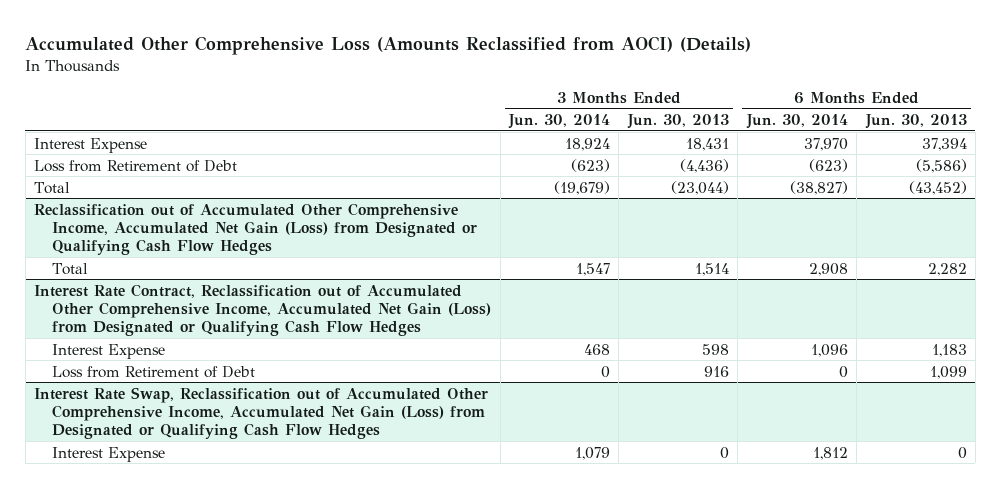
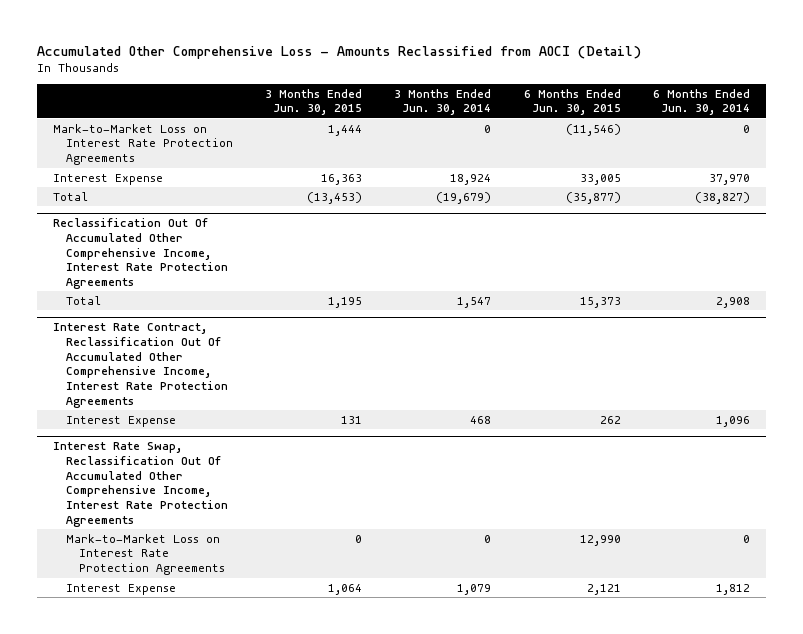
[25,35,752,55] Accumulated Other Comprehensive Loss (Amounts Reclassified from AOCI) (Details) -> [36,45,641,59] Accumulated Other Comprehensive Loss - Amounts Reclassified from AOCI (Detail)
[626,114,729,130] Jun. 30, 2013 -> none
[864,114,967,130] Jun. 30, 2013 -> none
none -> [265,88,363,116] 3 Months Ended Jun. 30, 2015
none -> [523,88,621,116] 6 Months Ended Jun. 30, 2015
none -> [53,123,233,166] Mark-to-Market Loss on Interest Rate Protection Agreements
[34,159,238,172] Loss from Retirement of Debt -> none
[34,202,478,255] Reclassification out of Accumulated Other Comprehensive Income, Accumulated Net Gain (Loss) from Designated or Qualifying Cash Flow Hedges -> none
none -> [53,218,228,290] Reclassification Out Of Accumulated Other Comprehensive Income, Interest Rate Protection Agreements
[34,283,492,336] Interest Rate Contract, Reclassification out of Accumulated Other Comprehensive Income, Accumulated Net Gain (Loss) from Designated or Qualifying Cash Flow Hedges -> none
none -> [53,323,228,408] Interest Rate Contract, Reclassification Out Of Accumulated Other Comprehensive Income, Interest Rate Protection Agreements
[52,365,256,378] Loss from Retirement of Debt -> none
[34,386,489,439] Interest Rate Swap, Reclassification out of Accumulated Other Comprehensive Income, Accumulated Net Gain (Loss) from Designated or Qualifying Cash Flow Hedges -> none
none -> [53,442,228,527] Interest Rate Swap, Reclassification Out Of Accumulated Other Comprehensive Income, Interest Rate Protection Agreements
none -> [65,533,225,576] Mark-to-Market Loss on Interest Rate Protection Agreements

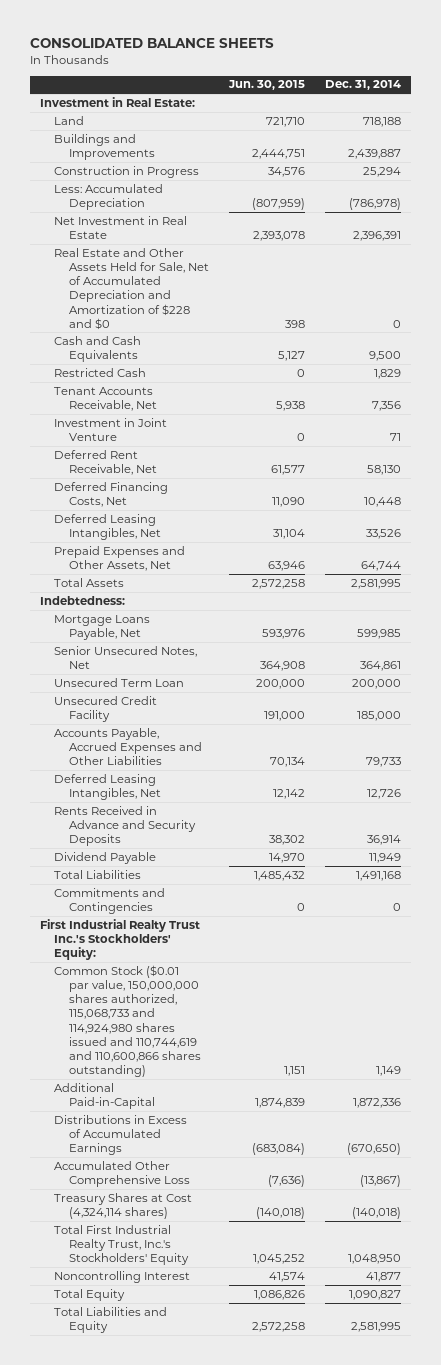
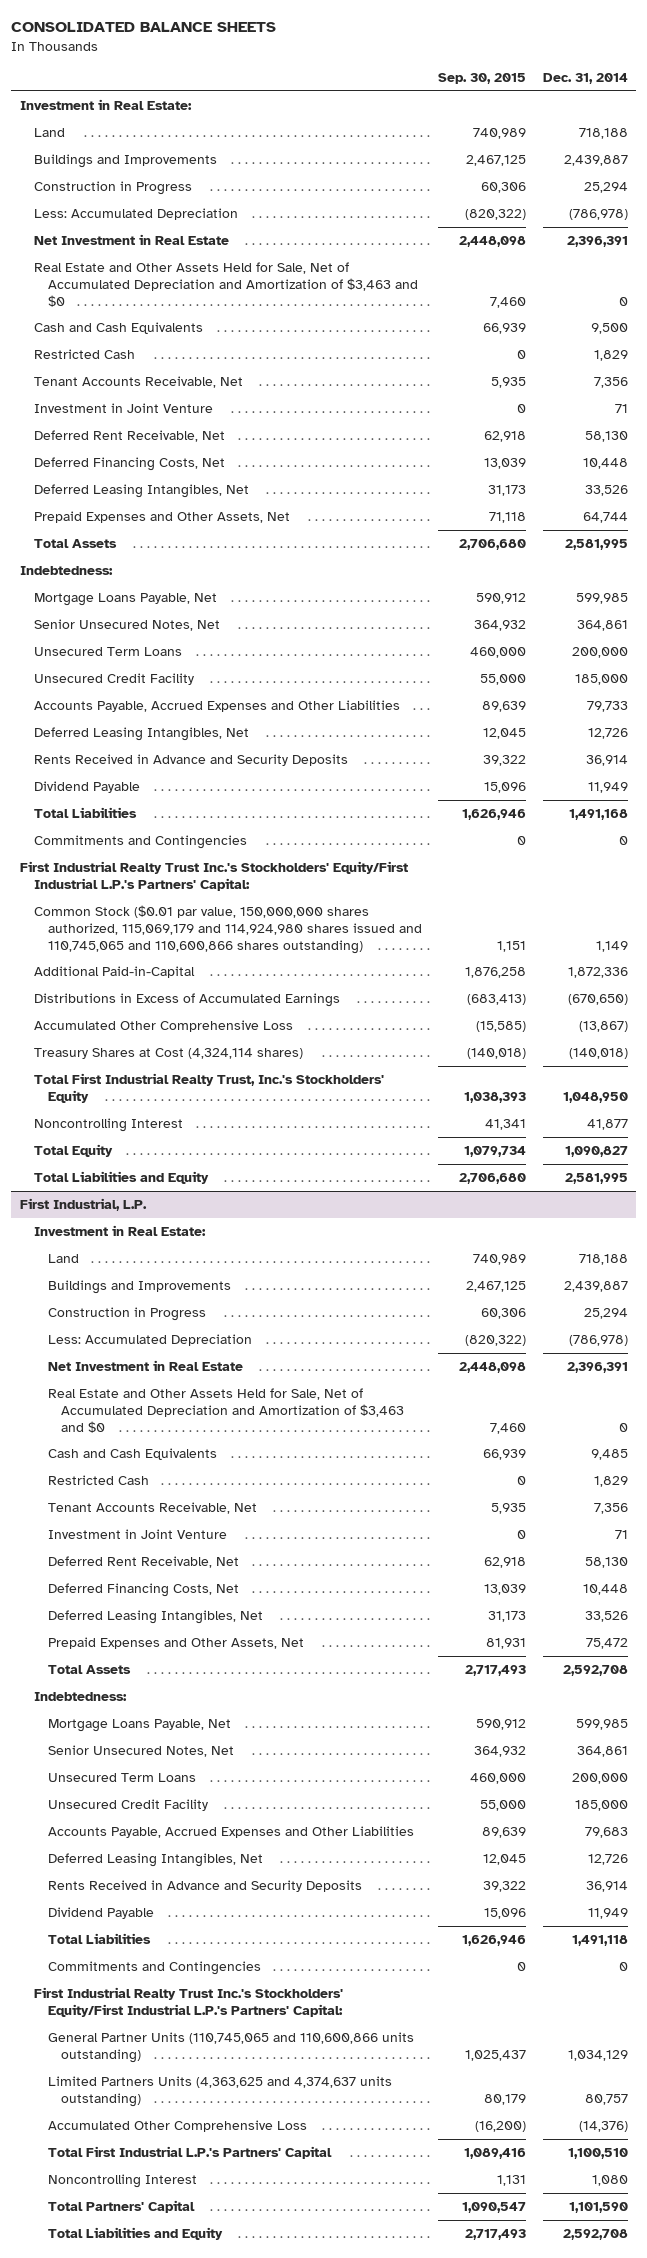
[227,80,305,91] Jun. 30, 2015 -> none
none -> [438,72,527,84] Sep. 30, 2015
[54,247,209,330] Real Estate and Other Assets Held for Sale, Net of Accumulated Depreciation and Amortization of $228 and $0 -> [33,261,418,307] Real Estate and Other Assets Held for Sale, Net of Accumulated Depreciation and Amortization of $3,463 and $0
[54,677,185,687] Unsecured Term Loan -> [33,646,182,656] Unsecured Term Loans
[40,918,201,961] First Industrial Realty Trust Inc.'s Stockholders' Equity: -> [19,860,408,891] First Industrial Realty Trust Inc.'s Stockholders' Equity/First Industrial L.P.'s Partners' Capital:
[54,964,201,1078] Common Stock ($0.01 par value, 150,000,000 shares authorized, 115,068,733 and 114,924,980 shares issued and 110,744,619 and 110,600,866 shares outstanding) -> [33,904,422,954] Common Stock ($0.01 par value, 150,000,000 shares authorized, 115,069,179 and 114,924,980 shares issued and 110,745,065 and 110,600,866 shares outstanding)
none -> [19,1197,147,1211] First Industrial, L.P.
none -> [33,1224,206,1236] Investment in Real Estate:
none -> [47,1253,79,1263] Land
none -> [47,1279,231,1294] Buildings and Improvements
none -> [47,1306,206,1321] Construction in Progress
none -> [47,1333,252,1346] Less: Accumulated Depreciation
none -> [47,1359,243,1371] Net Investment in Real Estate
none -> [47,1387,405,1433] Real Estate and Other Assets Held for Sale, Net of Accumulated Depreciation and Amortization of $3,463 and $0
none -> [47,1447,217,1460] Cash and Cash Equivalents
none -> [47,1474,149,1485] Restricted Cash
none -> [47,1501,257,1514] Tenant Accounts Receivable, Net
none -> [47,1528,227,1539] Investment in Joint Venture
none -> [47,1555,239,1568] Deferred Rent Receivable, Net
none -> [47,1582,239,1597] Deferred Financing Costs, Net
none -> [47,1609,263,1624] Deferred Leasing Intangibles, Net
none -> [47,1636,304,1649] Prepaid Expenses and Other Assets, Net
none -> [47,1664,131,1674] Total Assets
none -> [33,1691,127,1701] Indebtedness:
none -> [47,1718,231,1732] Mortgage Loans Payable, Net
none -> [47,1744,234,1757] Senior Unsecured Notes, Net
none -> [47,1772,196,1782] Unsecured Term Loans
none -> [47,1798,208,1811] Unsecured Credit Facility
none -> [47,1825,414,1838] Accounts Payable, Accrued Expenses and Other Liabilities
none -> [47,1852,263,1867] Deferred Leasing Intangibles, Net
none -> [47,1879,362,1892] Rents Received in Advance and Security Deposits
none -> [47,1906,154,1919] Dividend Payable
none -> [47,1932,151,1944] Total Liabilities
none -> [47,1960,261,1975] Commitments and Contingencies
none -> [33,1986,343,2017] First Industrial Realty Trust Inc.'s Stockholders' Equity/First Industrial L.P.'s Partners' Capital:
none -> [47,2031,414,2063] General Partner Units (110,745,065 and 110,600,866 units outstanding)
none -> [47,2075,392,2107] Limited Partners Units (4,363,625 and 4,374,637 units outstanding)
none -> [47,2119,307,2132] Accumulated Other Comprehensive Loss
none -> [47,2145,332,2159] Total First Industrial L.P.'s Partners' Capital
none -> [47,2173,197,2188] Noncontrolling Interest
none -> [47,2199,195,2213] Total Partners' Capital
none -> [47,2226,223,2240] Total Liabilities and Equity

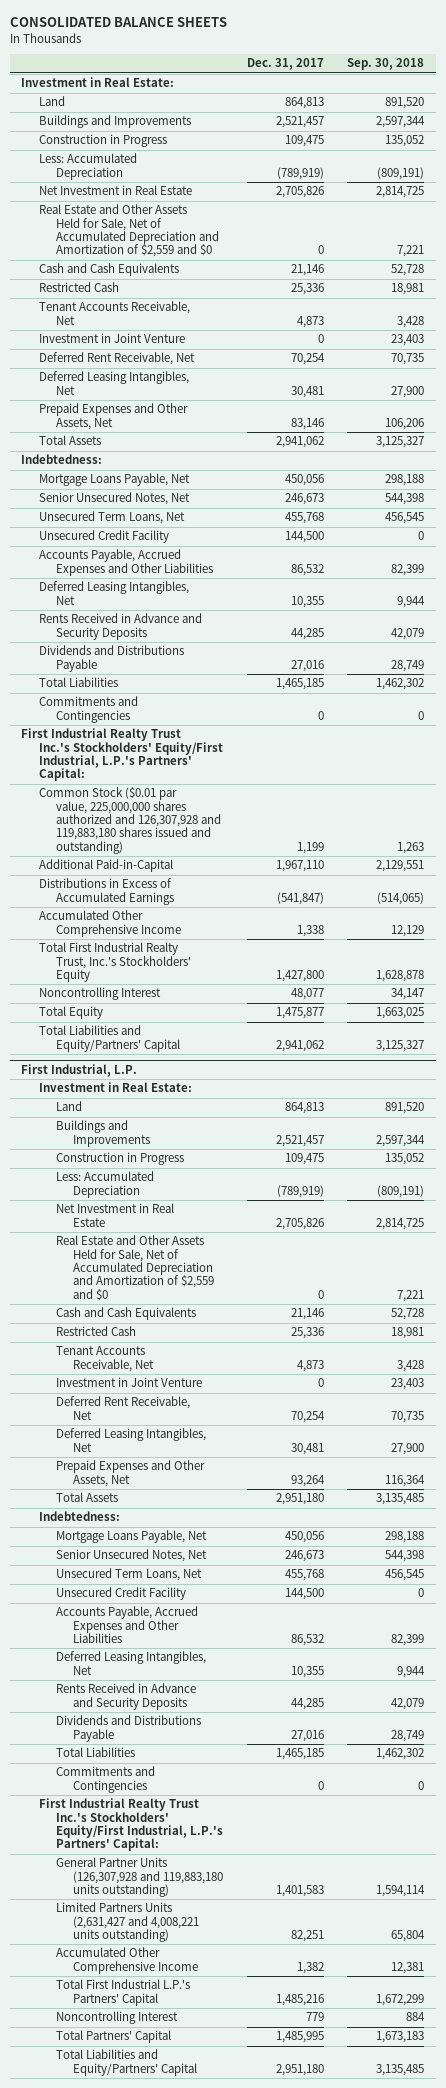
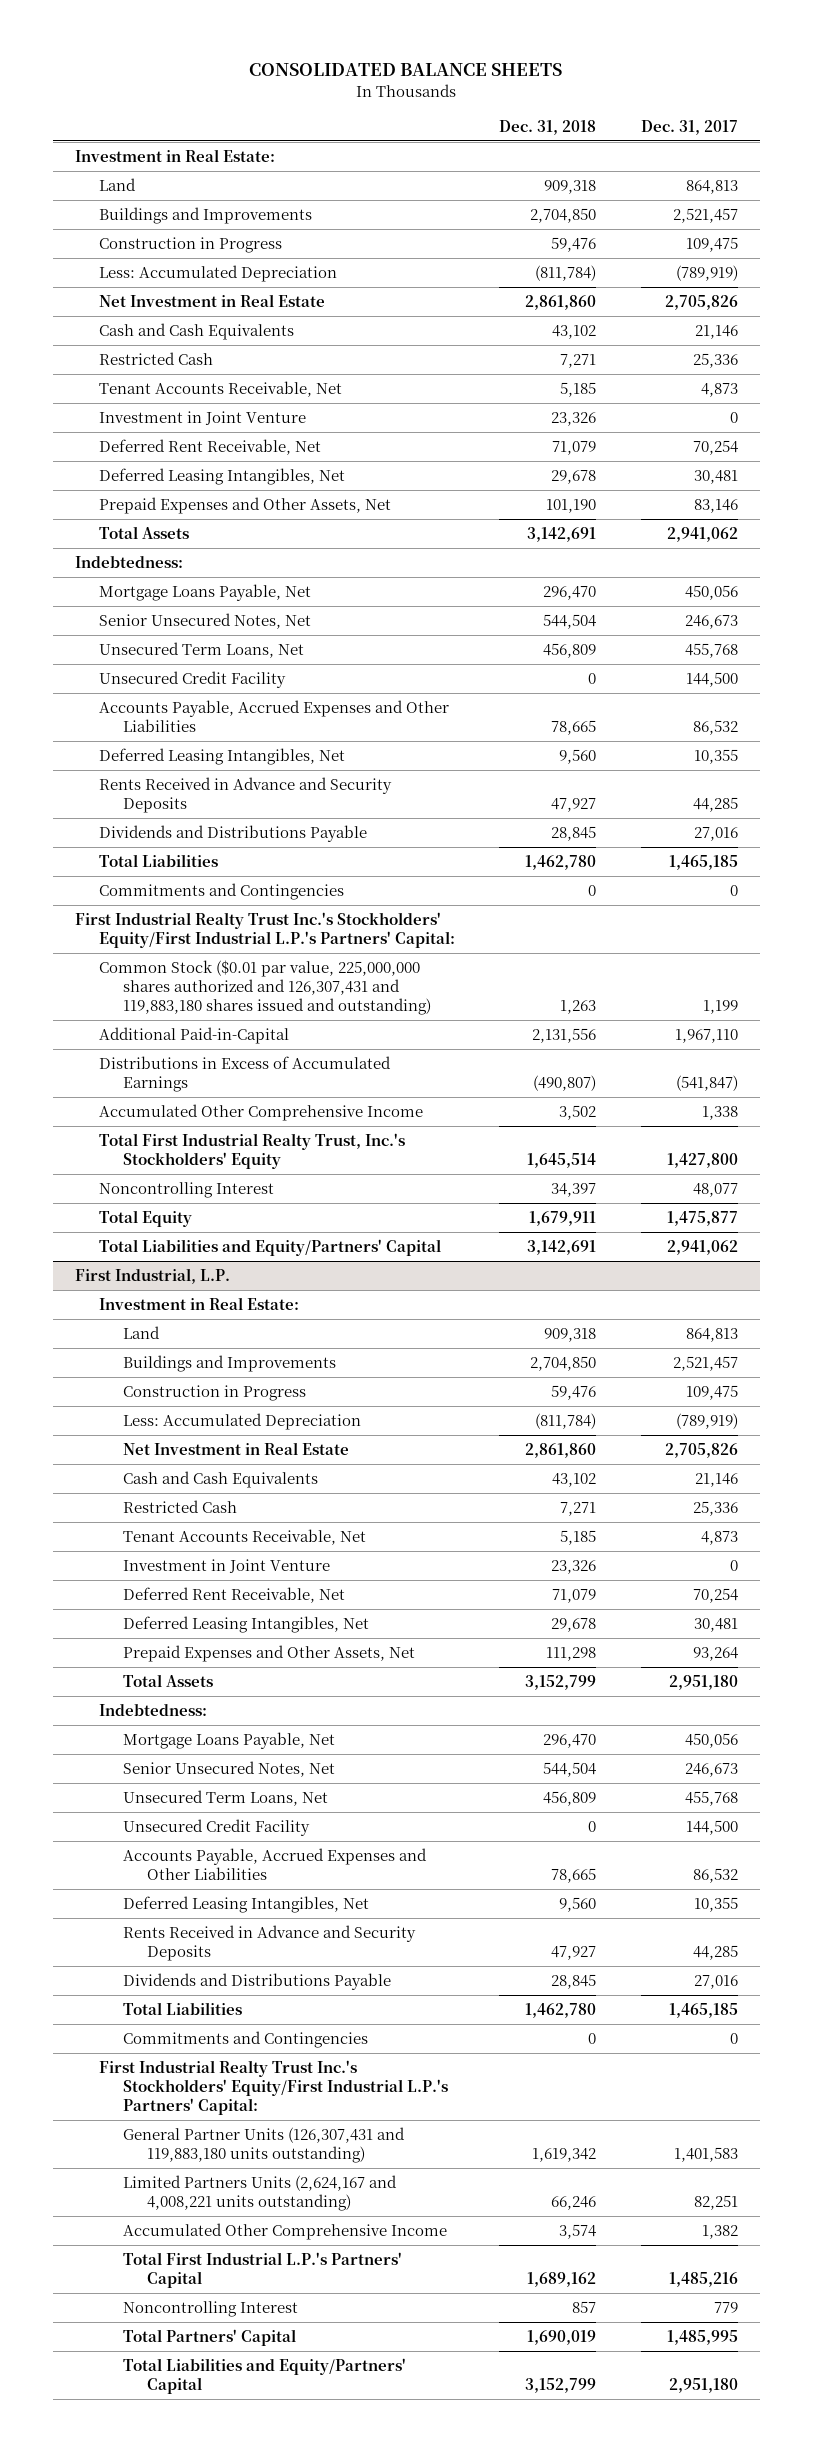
[347,58,425,71] Sep. 30, 2018 -> none
none -> [499,119,597,135] Dec. 31, 2018
[38,204,219,258] Real Estate and Other Assets Held for Sale, Net of Accumulated Depreciation and Amortization of $2,559 and $0 -> none
[21,728,223,782] First Industrial Realty Trust Inc.'s Stockholders' Equity/First Industrial, L.P.'s Partners' Capital: -> [74,911,455,948] First Industrial Realty Trust Inc.'s Stockholders' Equity/First Industrial L.P.'s Partners' Capital:
[38,787,221,854] Common Stock ($0.01 par value, 225,000,000 shares authorized and 126,307,928 and 119,883,180 shares issued and outstanding) -> [98,959,431,1015] Common Stock ($0.01 par value, 225,000,000 shares authorized and 126,307,431 and 119,883,180 shares issued and outstanding)
[55,1235,214,1301] Real Estate and Other Assets Held for Sale, Net of Accumulated Depreciation and Amortization of $2,559 and $0 -> none
[38,1798,223,1852] First Industrial Realty Trust Inc.'s Stockholders' Equity/First Industrial, L.P.'s Partners' Capital: -> [98,2059,448,2115] First Industrial Realty Trust Inc.'s Stockholders' Equity/First Industrial L.P.'s Partners' Capital:
[55,1857,223,1898] General Partner Units (126,307,928 and 119,883,180 units outstanding) -> [122,2126,405,2163] General Partner Units (126,307,431 and 119,883,180 units outstanding)
[55,1902,199,1943] Limited Partners Units (2,631,427 and 4,008,221 units outstanding) -> [122,2174,397,2211] Limited Partners Units (2,624,167 and 4,008,221 units outstanding)

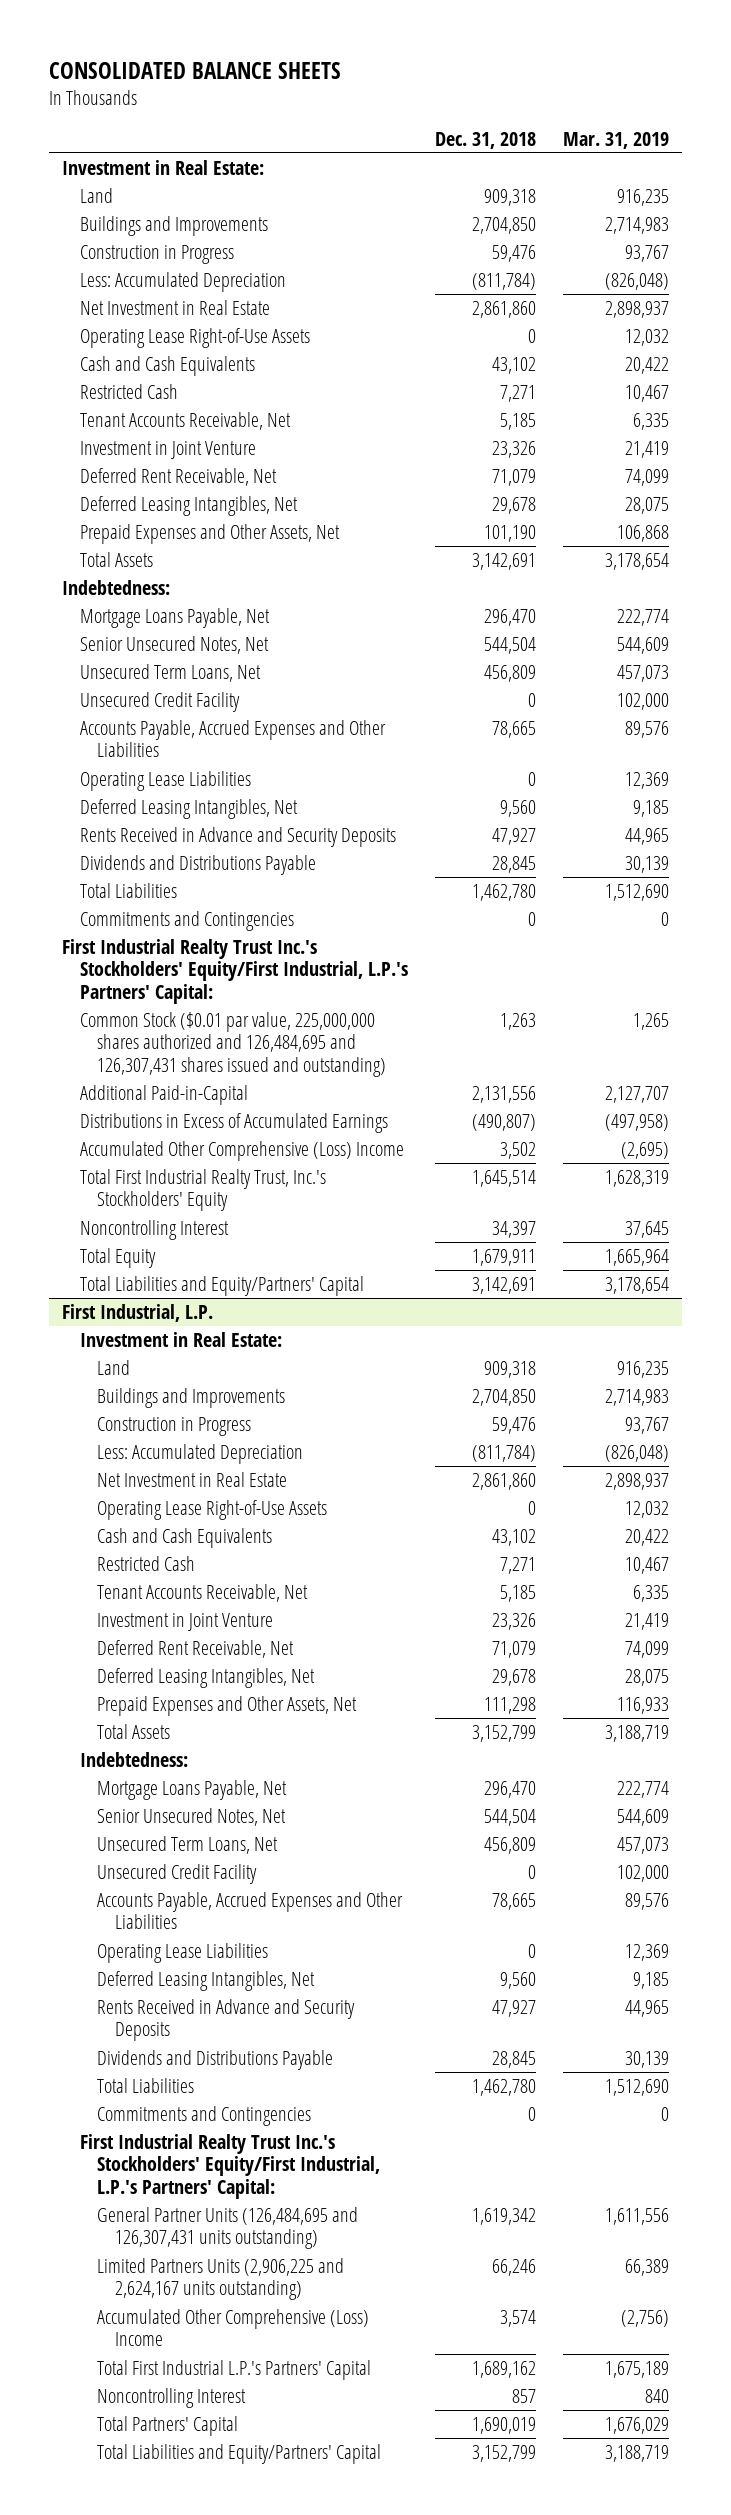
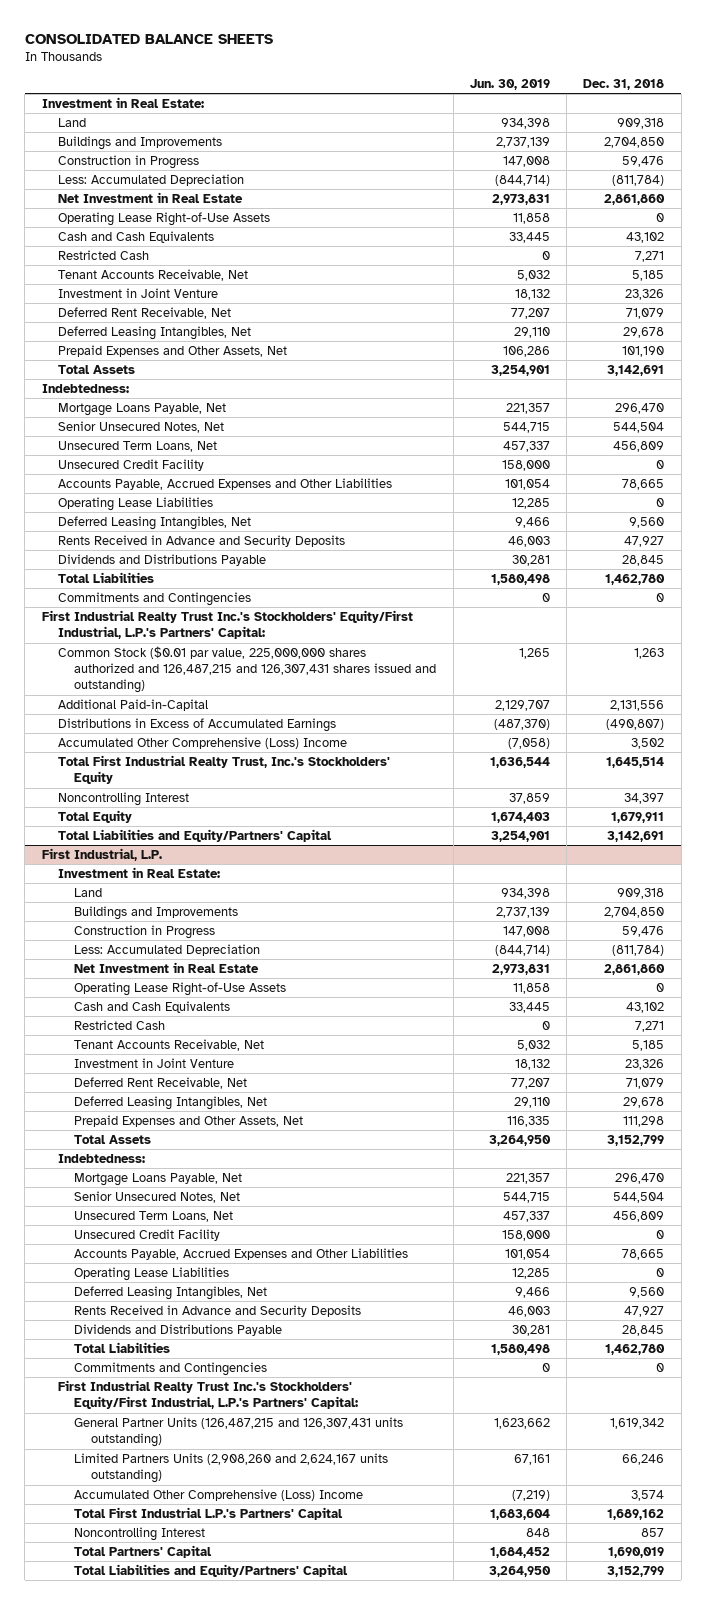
[562,131,669,149] Mar. 31, 2019 -> none
none -> [469,78,550,90] Jun. 30, 2019
[79,1011,387,1078] Common Stock ($0.01 par value, 225,000,000 shares authorized and 126,484,695 and 126,307,431 shares issued and outstanding) -> [57,645,437,694] Common Stock ($0.01 par value, 225,000,000 shares authorized and 126,487,215 and 126,307,431 shares issued and outstanding)
[97,2206,359,2250] General Partner Units (126,484,695 and 126,307,431 units outstanding) -> [74,1416,404,1448] General Partner Units (126,487,215 and 126,307,431 units outstanding)
[97,2257,345,2301] Limited Partners Units (2,906,225 and 2,624,167 units outstanding) -> [74,1452,389,1484] Limited Partners Units (2,908,260 and 2,624,167 units outstanding)

